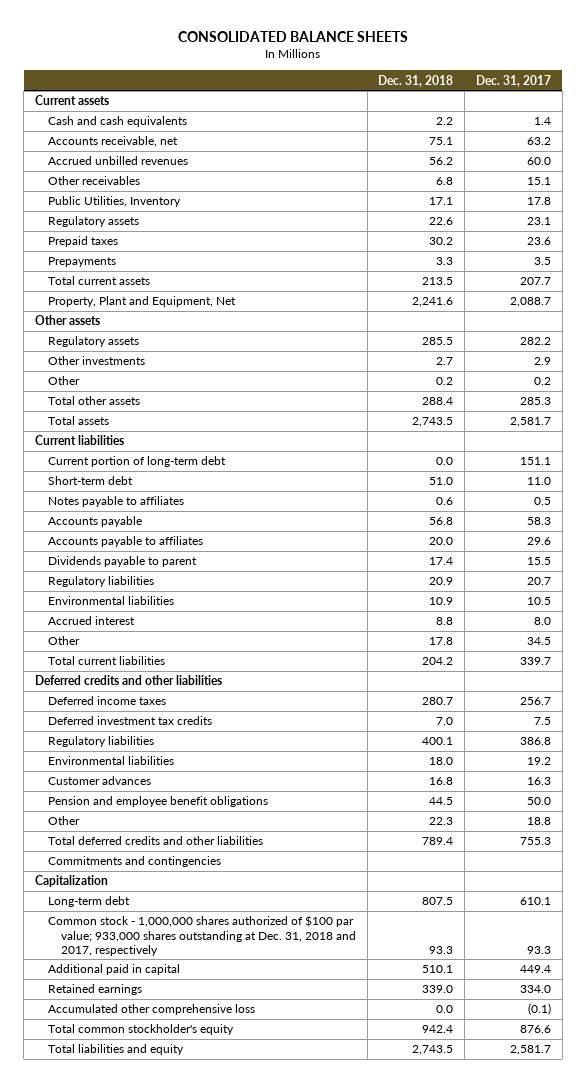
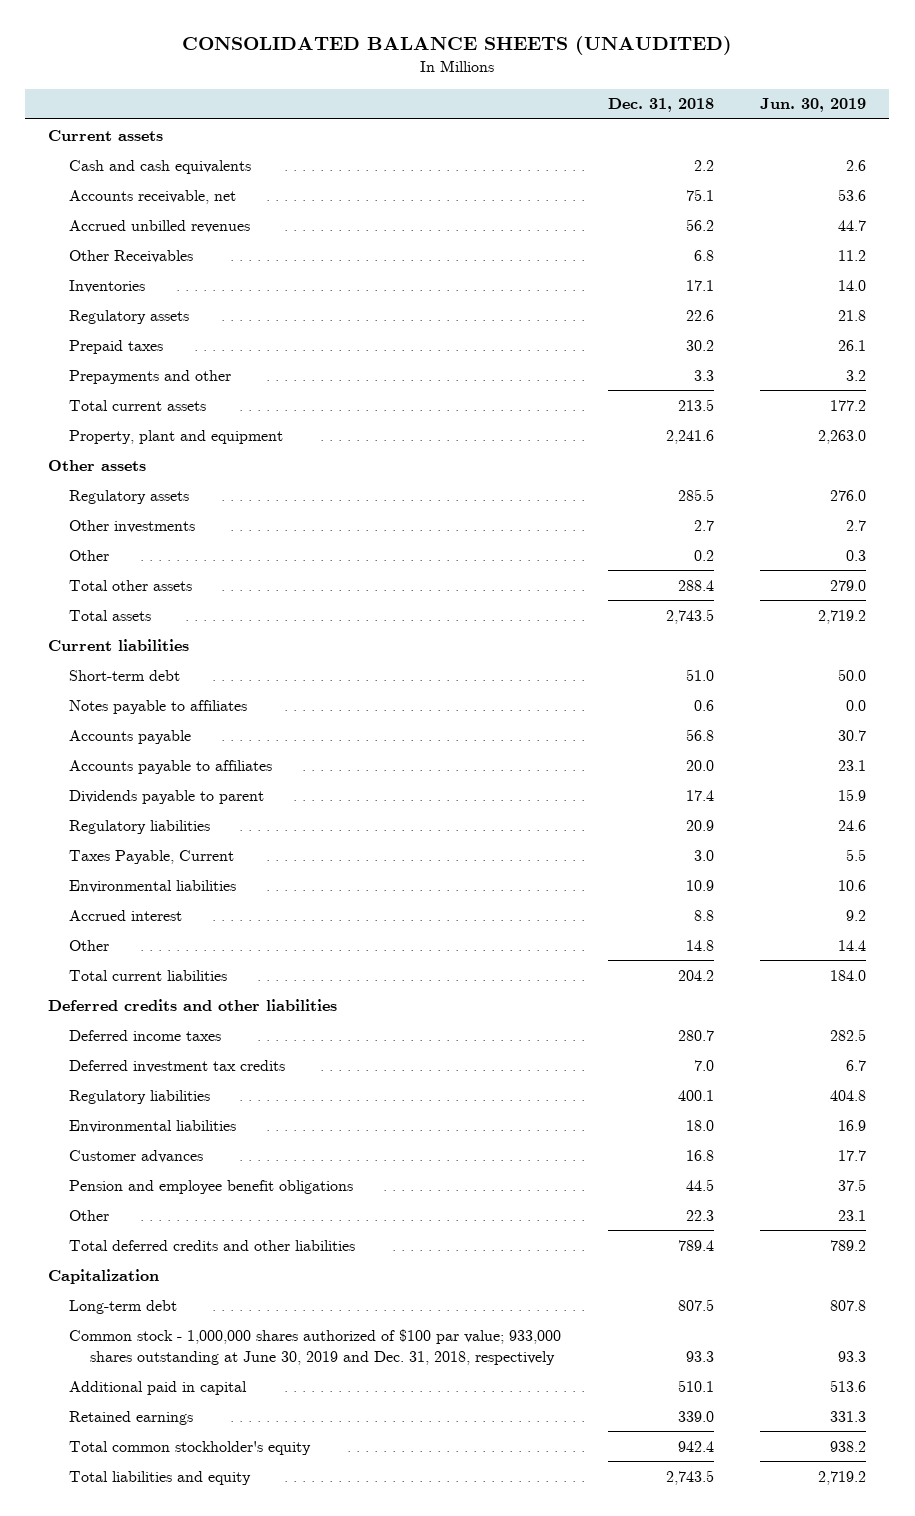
[177,31,408,43] CONSOLIDATED BALANCE SHEETS -> [182,36,733,56] CONSOLIDATED BALANCE SHEETS (UNAUDITED)
[475,74,551,87] Dec. 31, 2017 -> none
none -> [760,98,867,113] Jun. 30, 2019
[47,176,140,186] Other receivables -> [69,249,194,263] Other Receivables
[47,196,181,208] Public Utilities, Inventory -> [69,279,146,293] Inventories
[47,257,116,268] Prepayments -> [69,369,232,384] Prepayments and other
[47,296,236,308] Property, Plant and Equipment, Net -> [69,429,284,444] Property, plant and equipment
[47,456,226,468] Current portion of long-term debt -> none
none -> [69,849,235,864] Taxes Payable, Current
[429,637,454,646] 17.8 -> [685,939,714,951] 14.8
[47,856,221,868] Commitments and contingencies -> none
[47,915,356,956] Common stock - 1,000,000 shares authorized of $100 par value; 933,000 shares outstanding at Dec. 31, 2018 and 2017, respectively -> [69,1328,562,1365] Common stock - 1,000,000 shares authorized of $100 par value; 933,000 shares outstanding at June 30, 2019 and Dec. 31, 2018, respectively
[47,1004,255,1016] Accumulated other comprehensive loss -> none

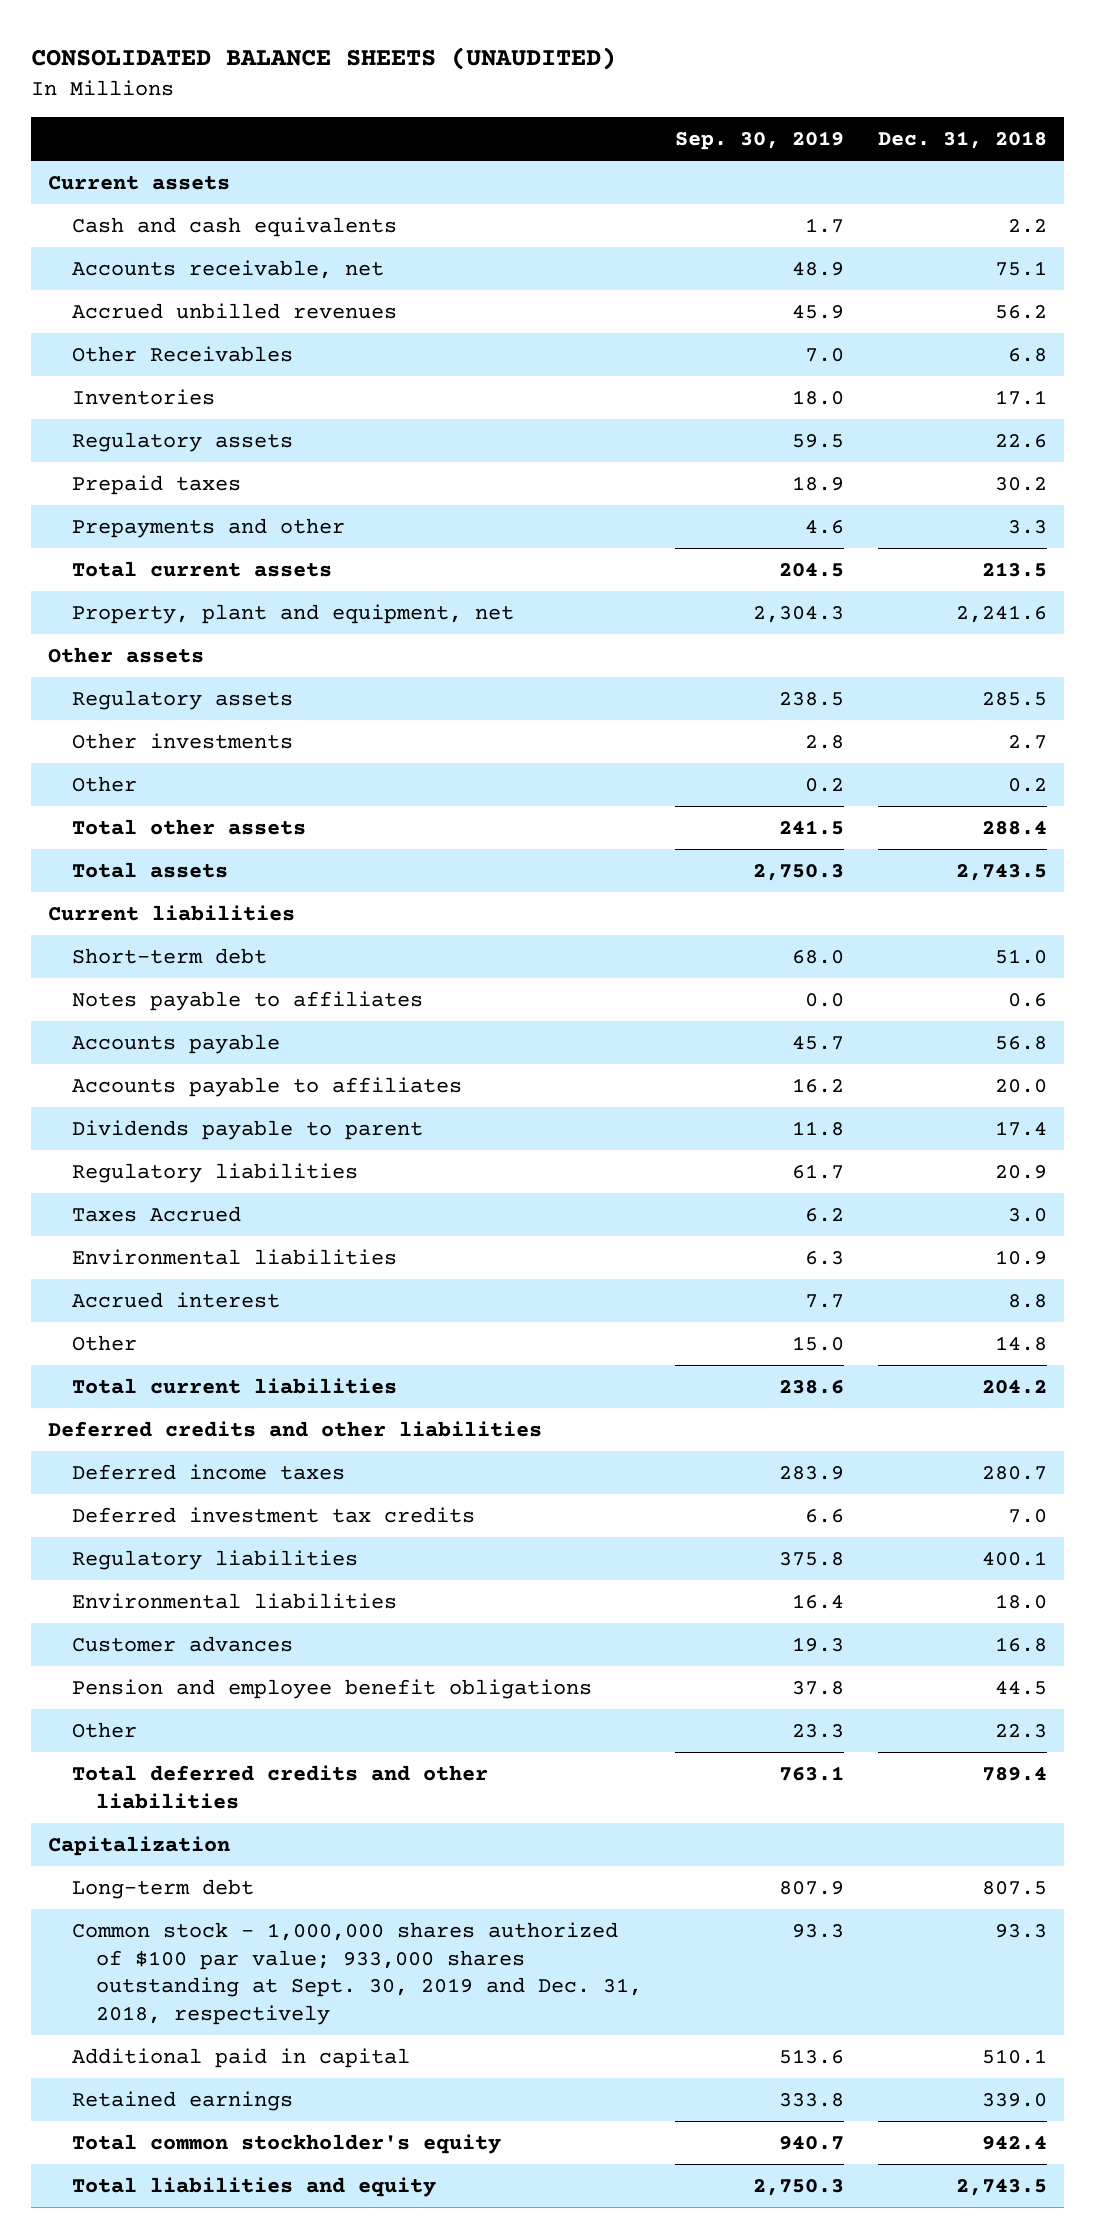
[760,98,867,113] Jun. 30, 2019 -> none
none -> [675,131,845,151] Sep. 30, 2019
[69,429,284,444] Property, plant and equipment -> [71,603,514,624] Property, plant and equipment, net
[69,849,235,864] Taxes Payable, Current -> [71,1205,241,1222] Taxes Accrued
[69,1328,562,1365] Common stock - 1,000,000 shares authorized of $100 par value; 933,000 shares outstanding at June 30, 2019 and Dec. 31, 2018, respectively -> [71,1921,642,2026] Common stock - 1,000,000 shares authorized of $100 par value; 933,000 shares outstanding at Sept. 30, 2019 and Dec. 31, 2018, respectively

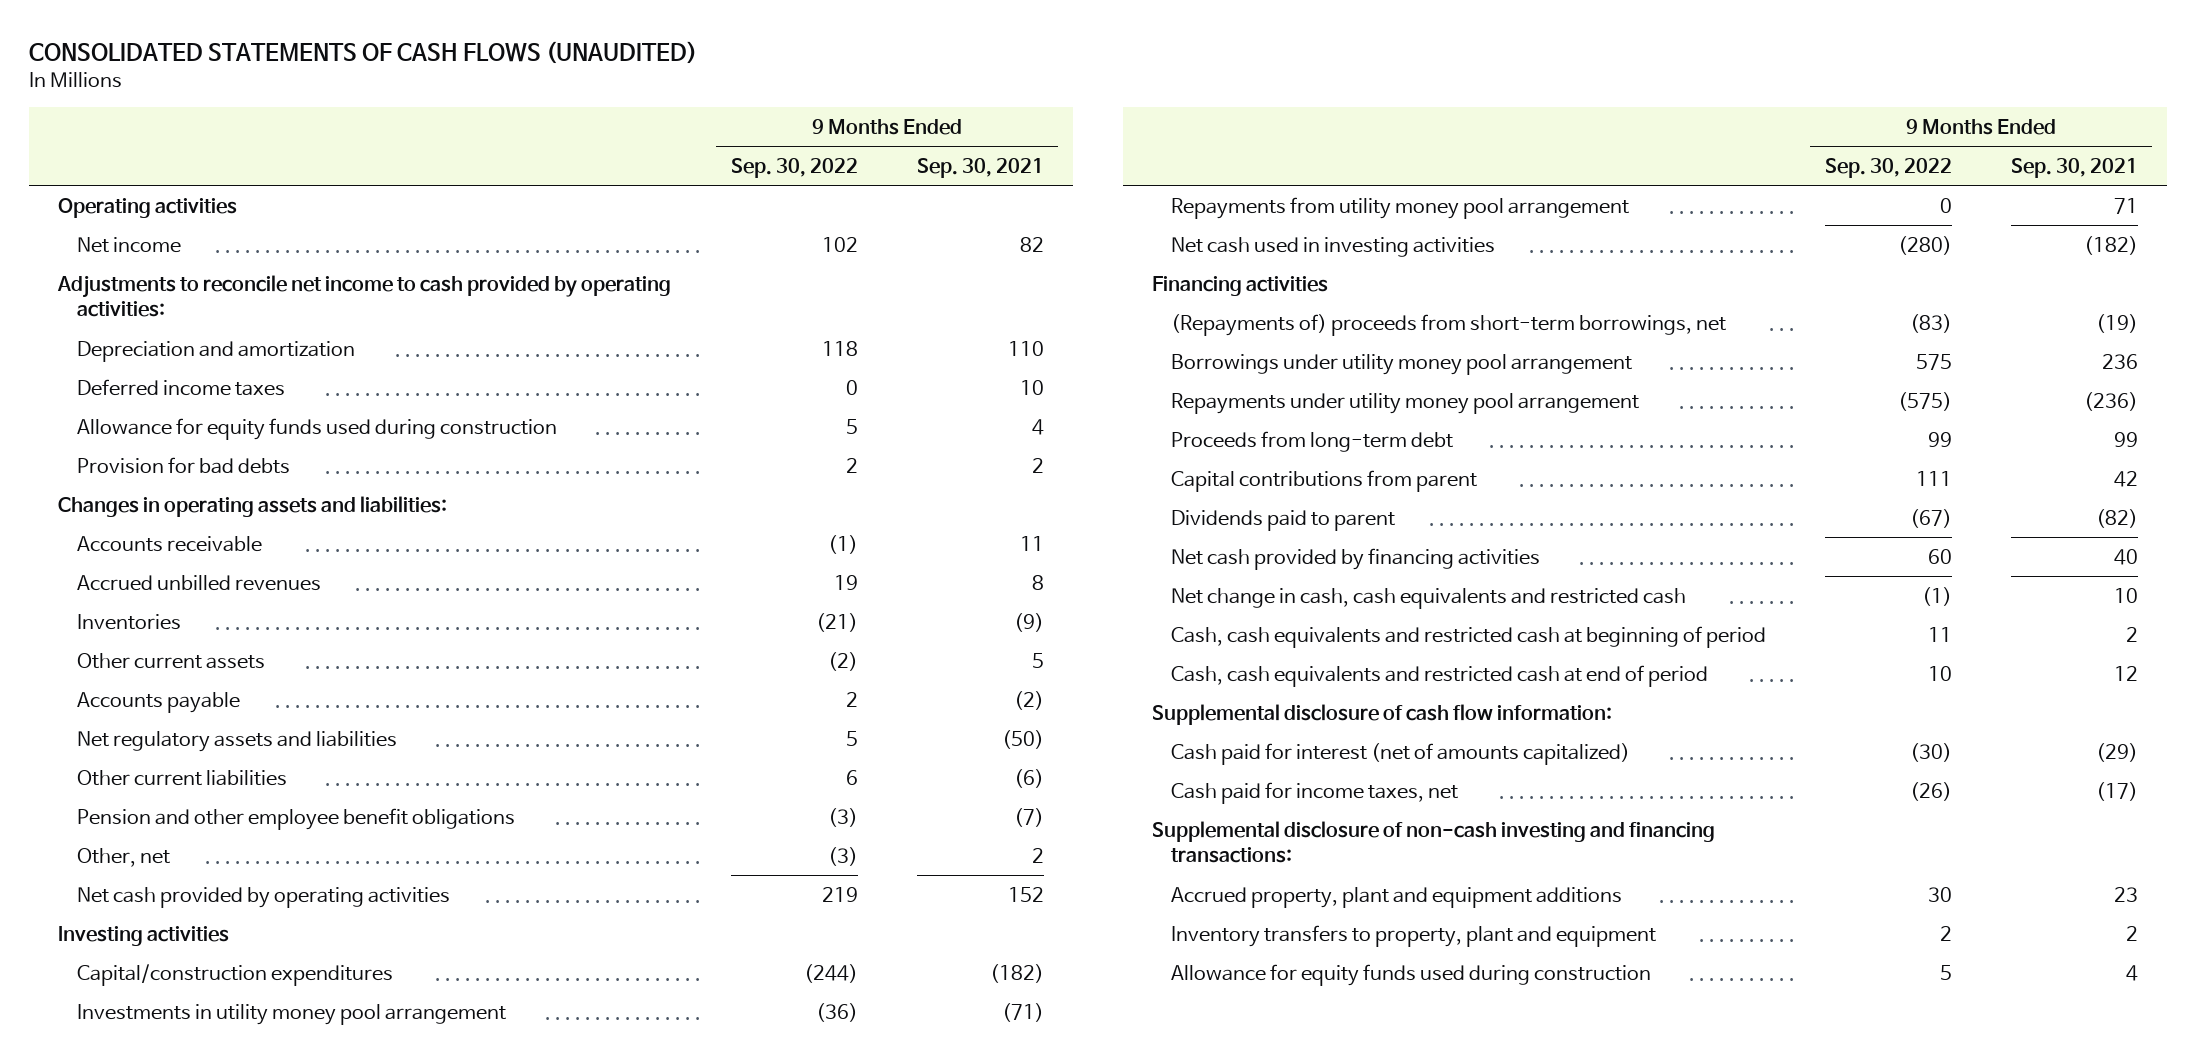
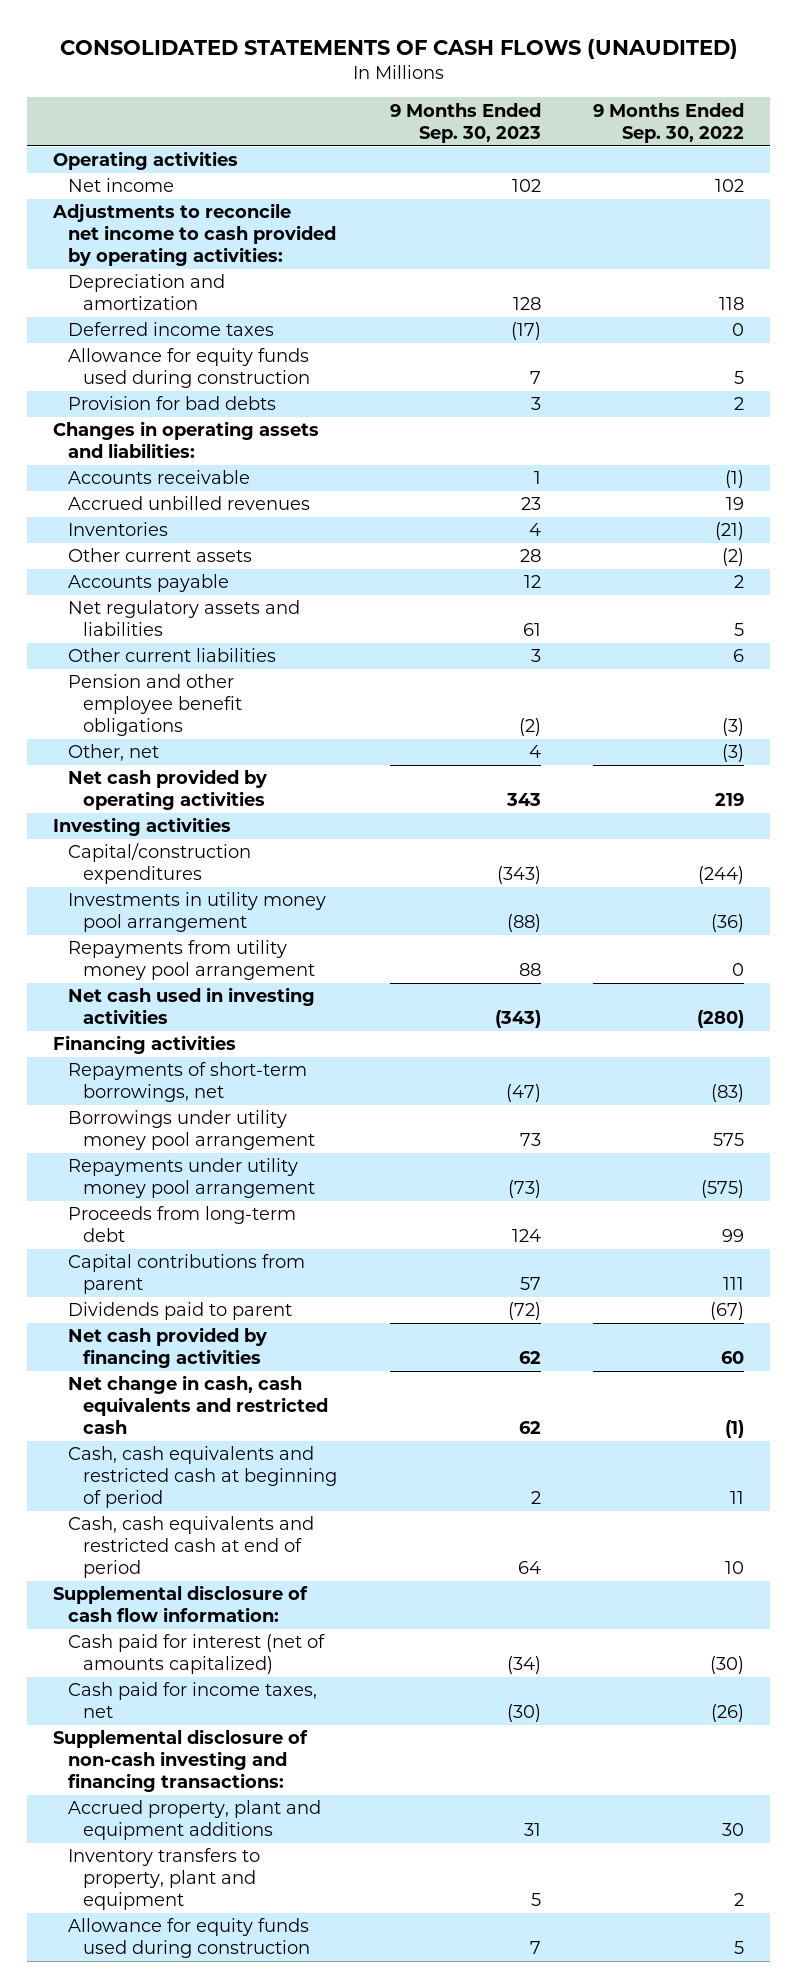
[916,157,1044,178] Sep. 30, 2021 -> none
none -> [389,102,541,143] 9 Months Ended Sep. 30, 2023
[1171,313,1727,336] (Repayments of) proceeds from short-term borrowings, net -> [68,1062,308,1103] Repayments of short-term borrowings, net

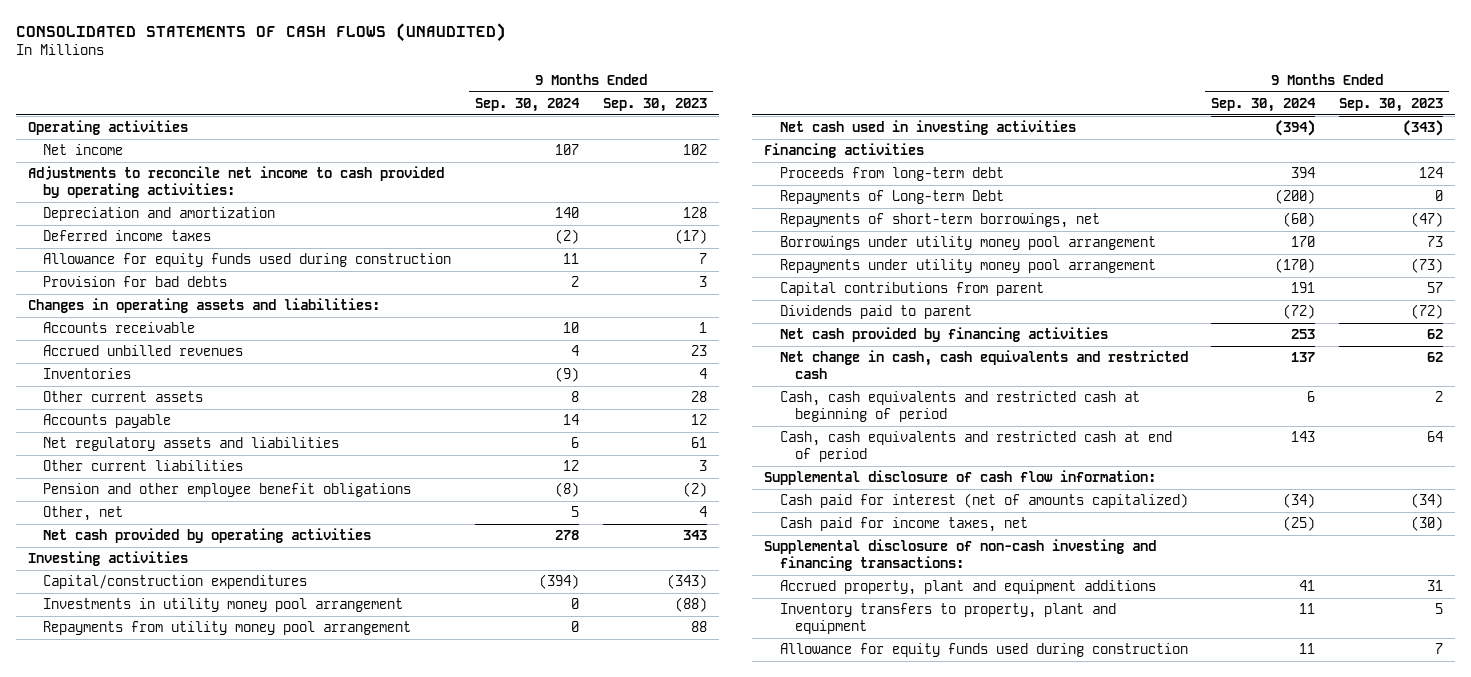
[593,102,745,143] 9 Months Ended Sep. 30, 2022 -> none
none -> [474,97,580,112] Sep. 30, 2024
[68,1206,297,1243] Proceeds from long-term debt -> [779,167,1004,182] Proceeds from long-term debt
none -> [779,190,1004,205] Repayments of Long-term Debt

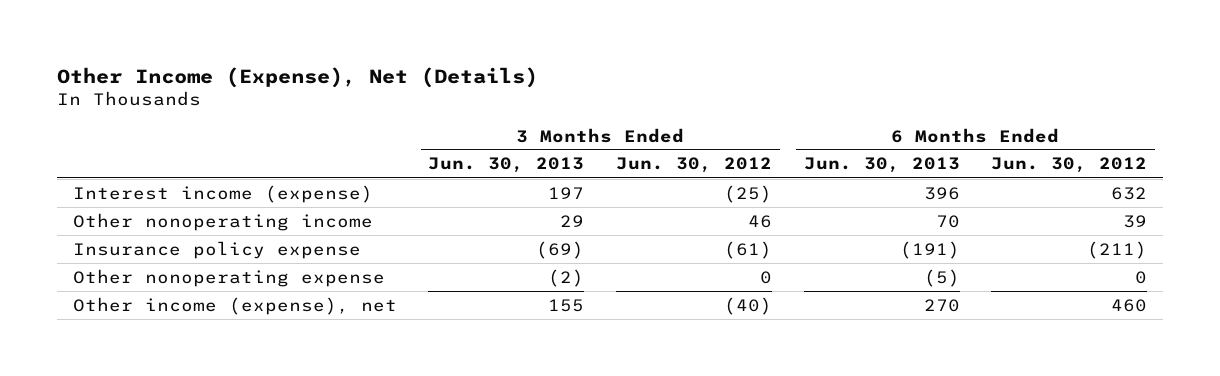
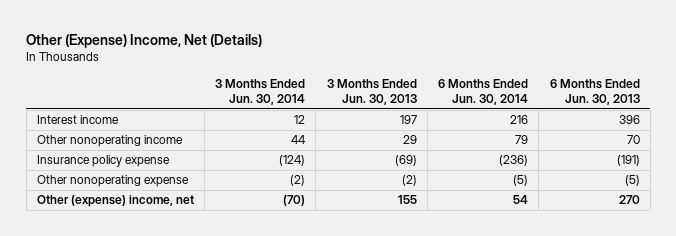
[57,66,539,88] Other Income (Expense), Net (Details) -> [26,33,263,48] Other (Expense) Income, Net (Details)
[616,157,773,174] Jun. 30, 2012 -> none
[991,157,1148,174] Jun. 30, 2012 -> none
none -> [215,78,306,106] 3 Months Ended Jun. 30, 2014
none -> [438,78,529,106] 6 Months Ended Jun. 30, 2014
[72,184,373,203] Interest income (expense) -> [36,115,119,125] Interest income
[72,296,397,315] Other income (expense), net -> [36,195,194,208] Other (expense) income, net

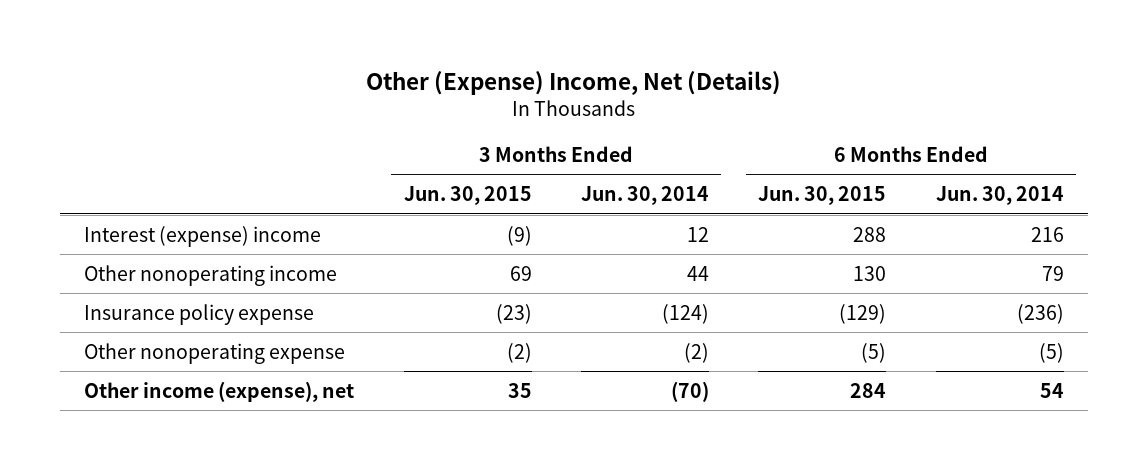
[326,78,417,106] 3 Months Ended Jun. 30, 2013 -> none
[549,78,640,106] 6 Months Ended Jun. 30, 2013 -> none
none -> [403,186,532,206] Jun. 30, 2015
none -> [758,186,887,206] Jun. 30, 2015
[36,115,119,125] Interest income -> [84,225,322,247] Interest (expense) income
[36,195,194,208] Other (expense) income, net -> [84,380,355,402] Other income (expense), net

